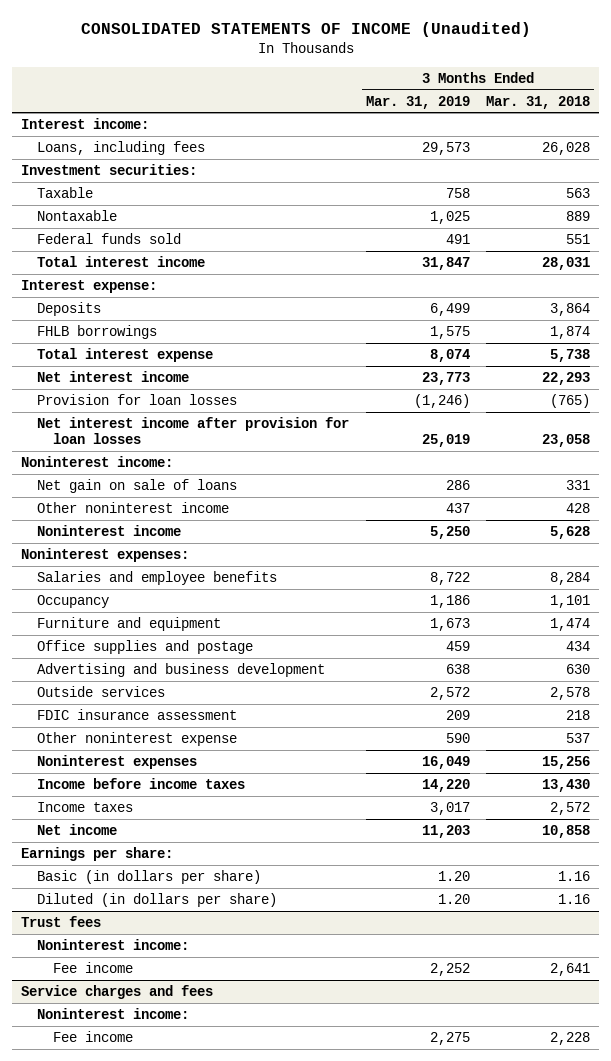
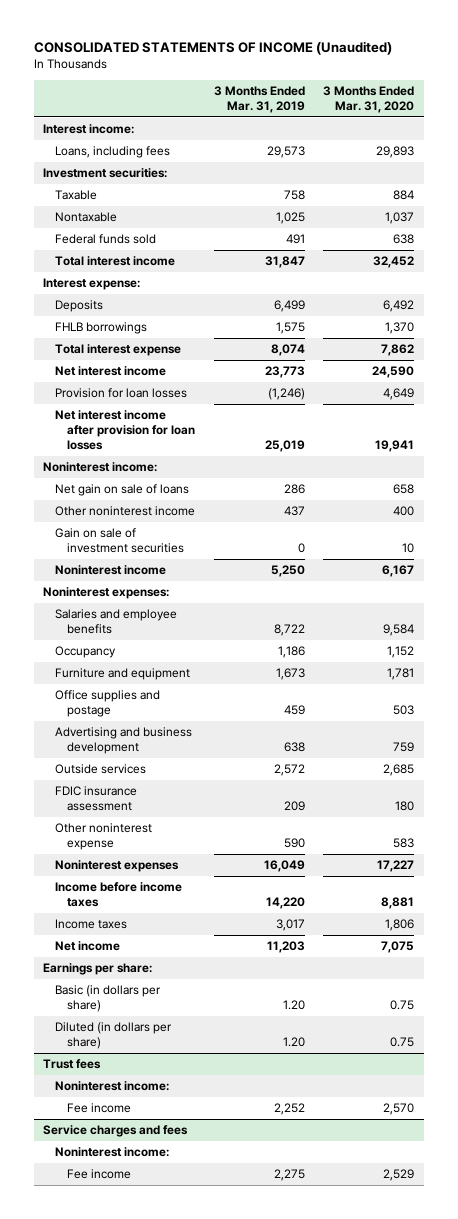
[486,95,591,109] Mar. 31, 2018 -> none
none -> [323,85,415,114] 3 Months Ended Mar. 31, 2020
none -> [55,527,184,554] Gain on sale of investment securities

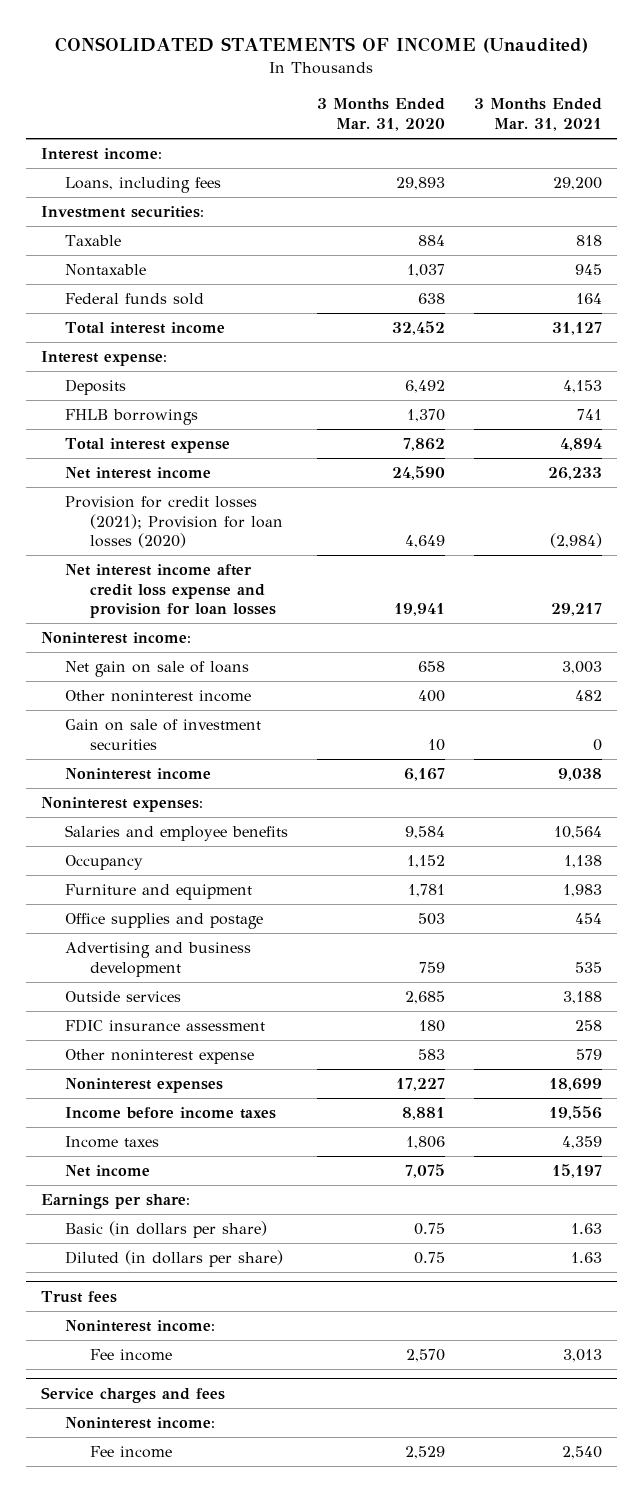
[213,85,305,114] 3 Months Ended Mar. 31, 2019 -> none
none -> [474,98,603,132] 3 Months Ended Mar. 31, 2021
[55,387,188,398] Provision for loan losses -> [65,496,283,549] Provision for credit losses (2021); Provision for loan losses (2020)
[55,409,195,451] Net interest income after provision for loan losses -> [65,564,276,619] Net interest income after credit loss expense and provision for loan losses

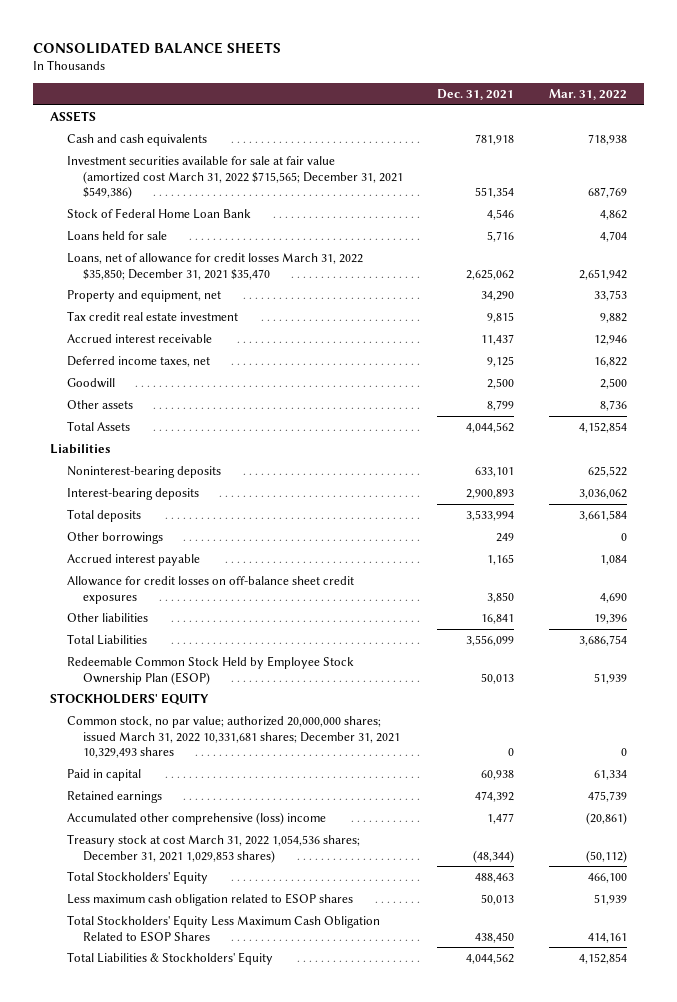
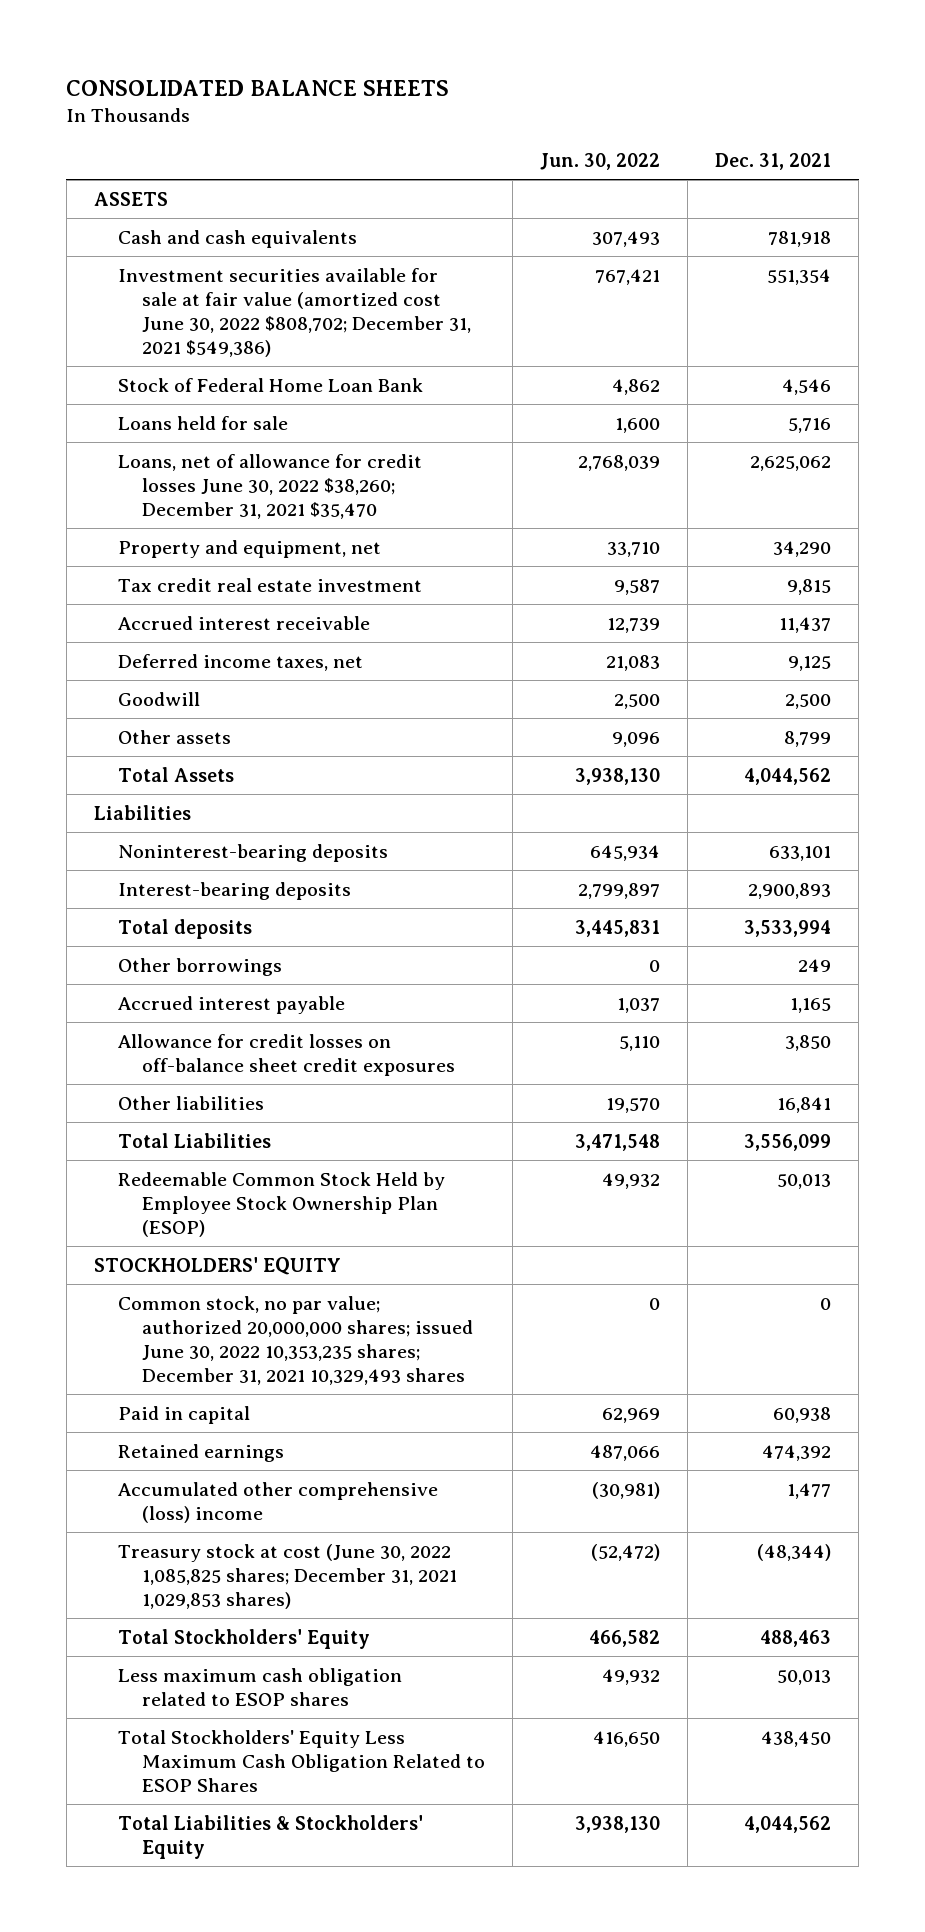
[548,88,627,100] Mar. 31, 2022 -> none
none -> [540,152,661,170] Jun. 30, 2022
[66,156,403,200] Investment securities available for sale at fair value (amortized cost March 31, 2022 $715,565; December 31, 2021 $549,386) -> [117,267,471,357] Investment securities available for sale at fair value (amortized cost June 30, 2022 $808,702; December 31, 2021 $549,386)
[66,253,363,280] Loans, net of allowance for credit losses March 31, 2022 $35,850; December 31, 2021 $35,470 -> [117,453,422,519] Loans, net of allowance for credit losses June 30, 2022 $38,260; December 31, 2021 $35,470
[66,716,400,759] Common stock, no par value; authorized 20,000,000 shares; issued March 31, 2022 10,331,681 shares; December 31, 2021 10,329,493 shares -> [117,1295,473,1385] Common stock, no par value; authorized 20,000,000 shares; issued June 30, 2022 10,353,235 shares; December 31, 2021 10,329,493 shares
[66,834,360,863] Treasury stock at cost March 31, 2022 1,054,536 shares; December 31, 2021 1,029,853 shares) -> [117,1543,457,1609] Treasury stock at cost (June 30, 2022 1,085,825 shares; December 31, 2021 1,029,853 shares)

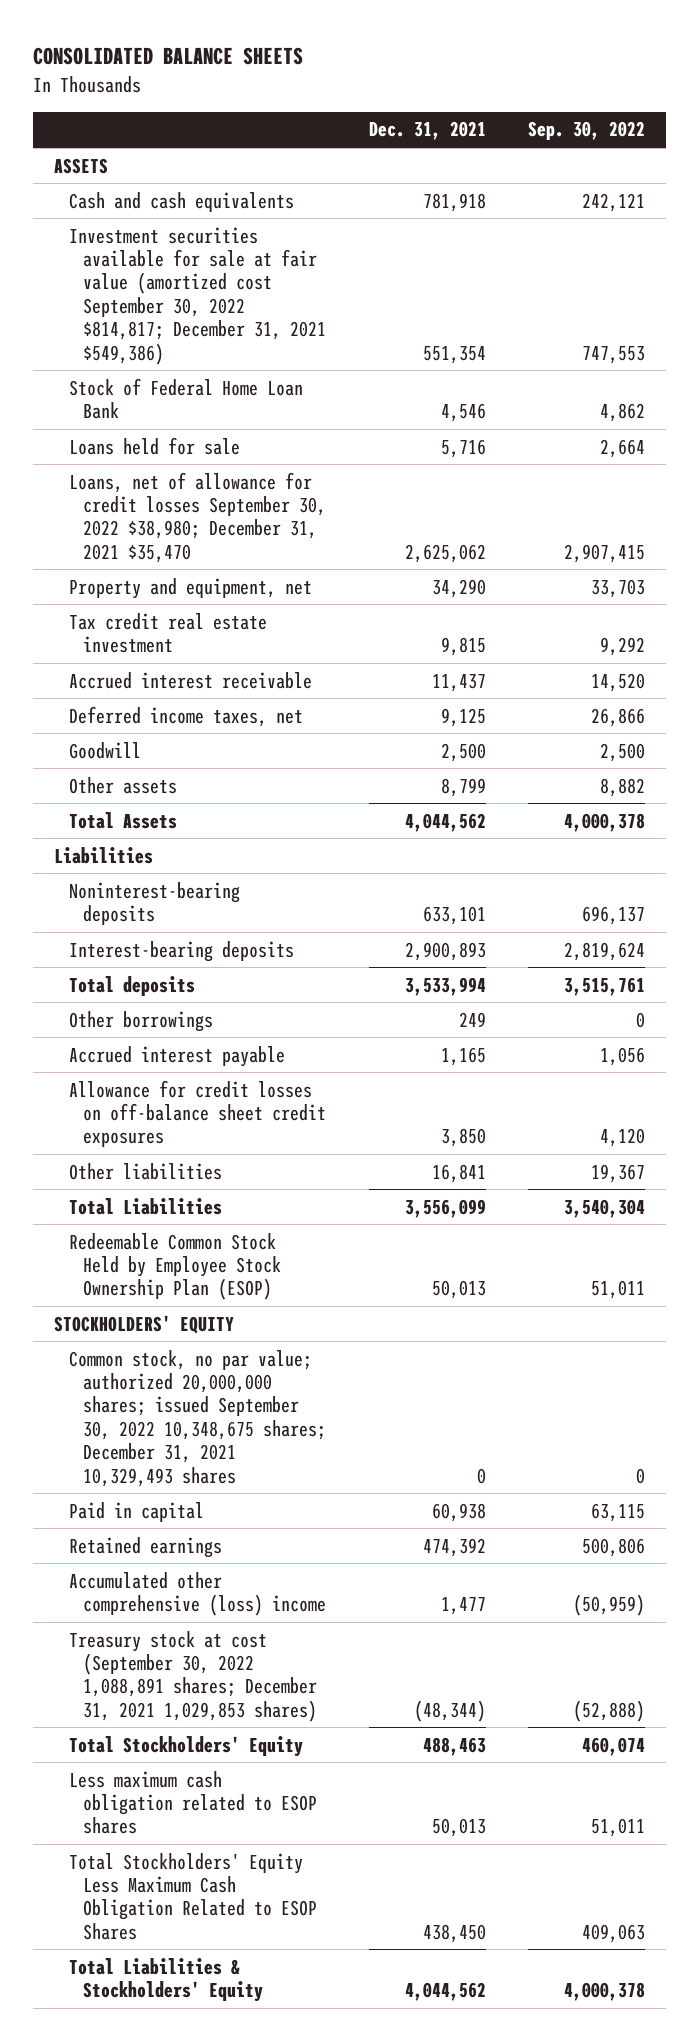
[540,152,661,170] Jun. 30, 2022 -> none
none -> [528,121,646,141] Sep. 30, 2022
[117,267,471,357] Investment securities available for sale at fair value (amortized cost June 30, 2022 $808,702; December 31, 2021 $549,386) -> [68,226,327,365] Investment securities available for sale at fair value (amortized cost September 30, 2022 $814,817; December 31, 2021 $549,386)
[117,453,422,519] Loans, net of allowance for credit losses June 30, 2022 $38,260; December 31, 2021 $35,470 -> [68,471,327,563] Loans, net of allowance for credit losses September 30, 2022 $38,980; December 31, 2021 $35,470
[117,1295,473,1385] Common stock, no par value; authorized 20,000,000 shares; issued June 30, 2022 10,353,235 shares; December 31, 2021 10,329,493 shares -> [68,1349,327,1487] Common stock, no par value; authorized 20,000,000 shares; issued September 30, 2022 10,348,675 shares; December 31, 2021 10,329,493 shares
[117,1543,457,1609] Treasury stock at cost (June 30, 2022 1,085,825 shares; December 31, 2021 1,029,853 shares) -> [68,1630,318,1722] Treasury stock at cost (September 30, 2022 1,088,891 shares; December 31, 2021 1,029,853 shares)

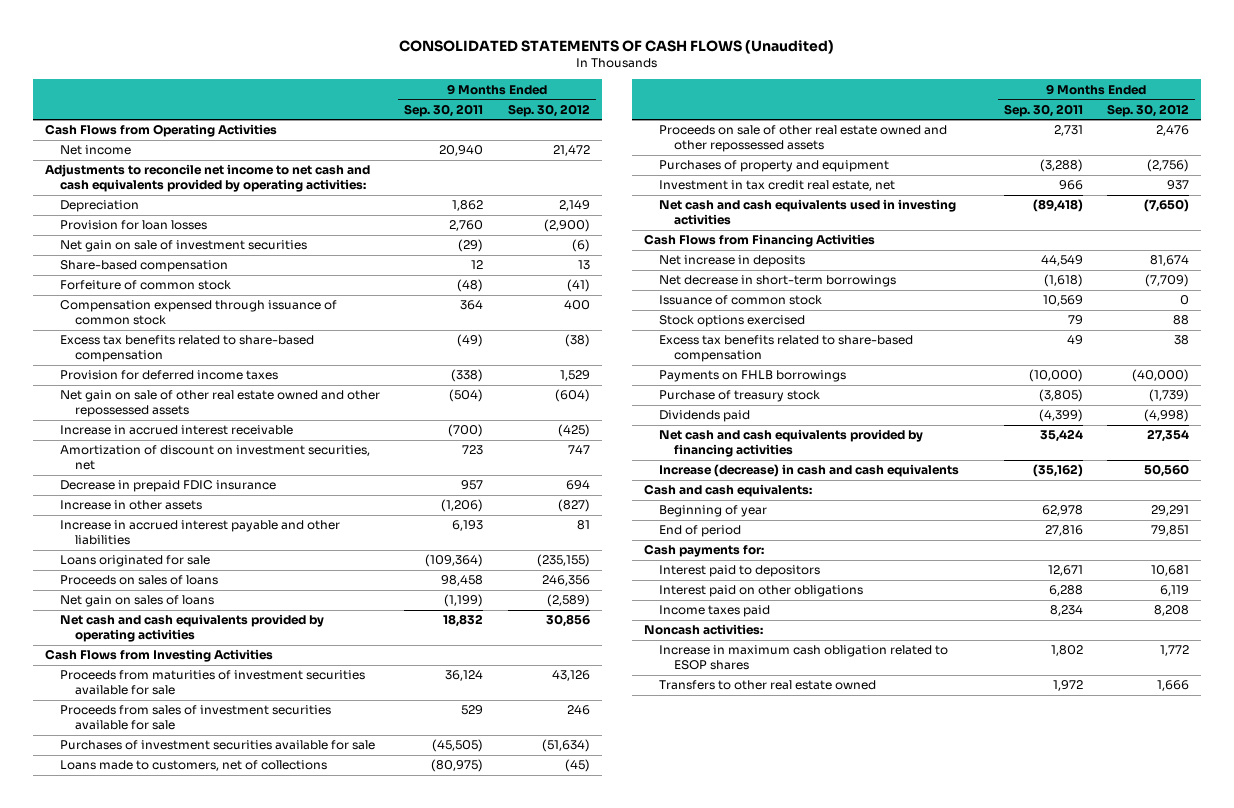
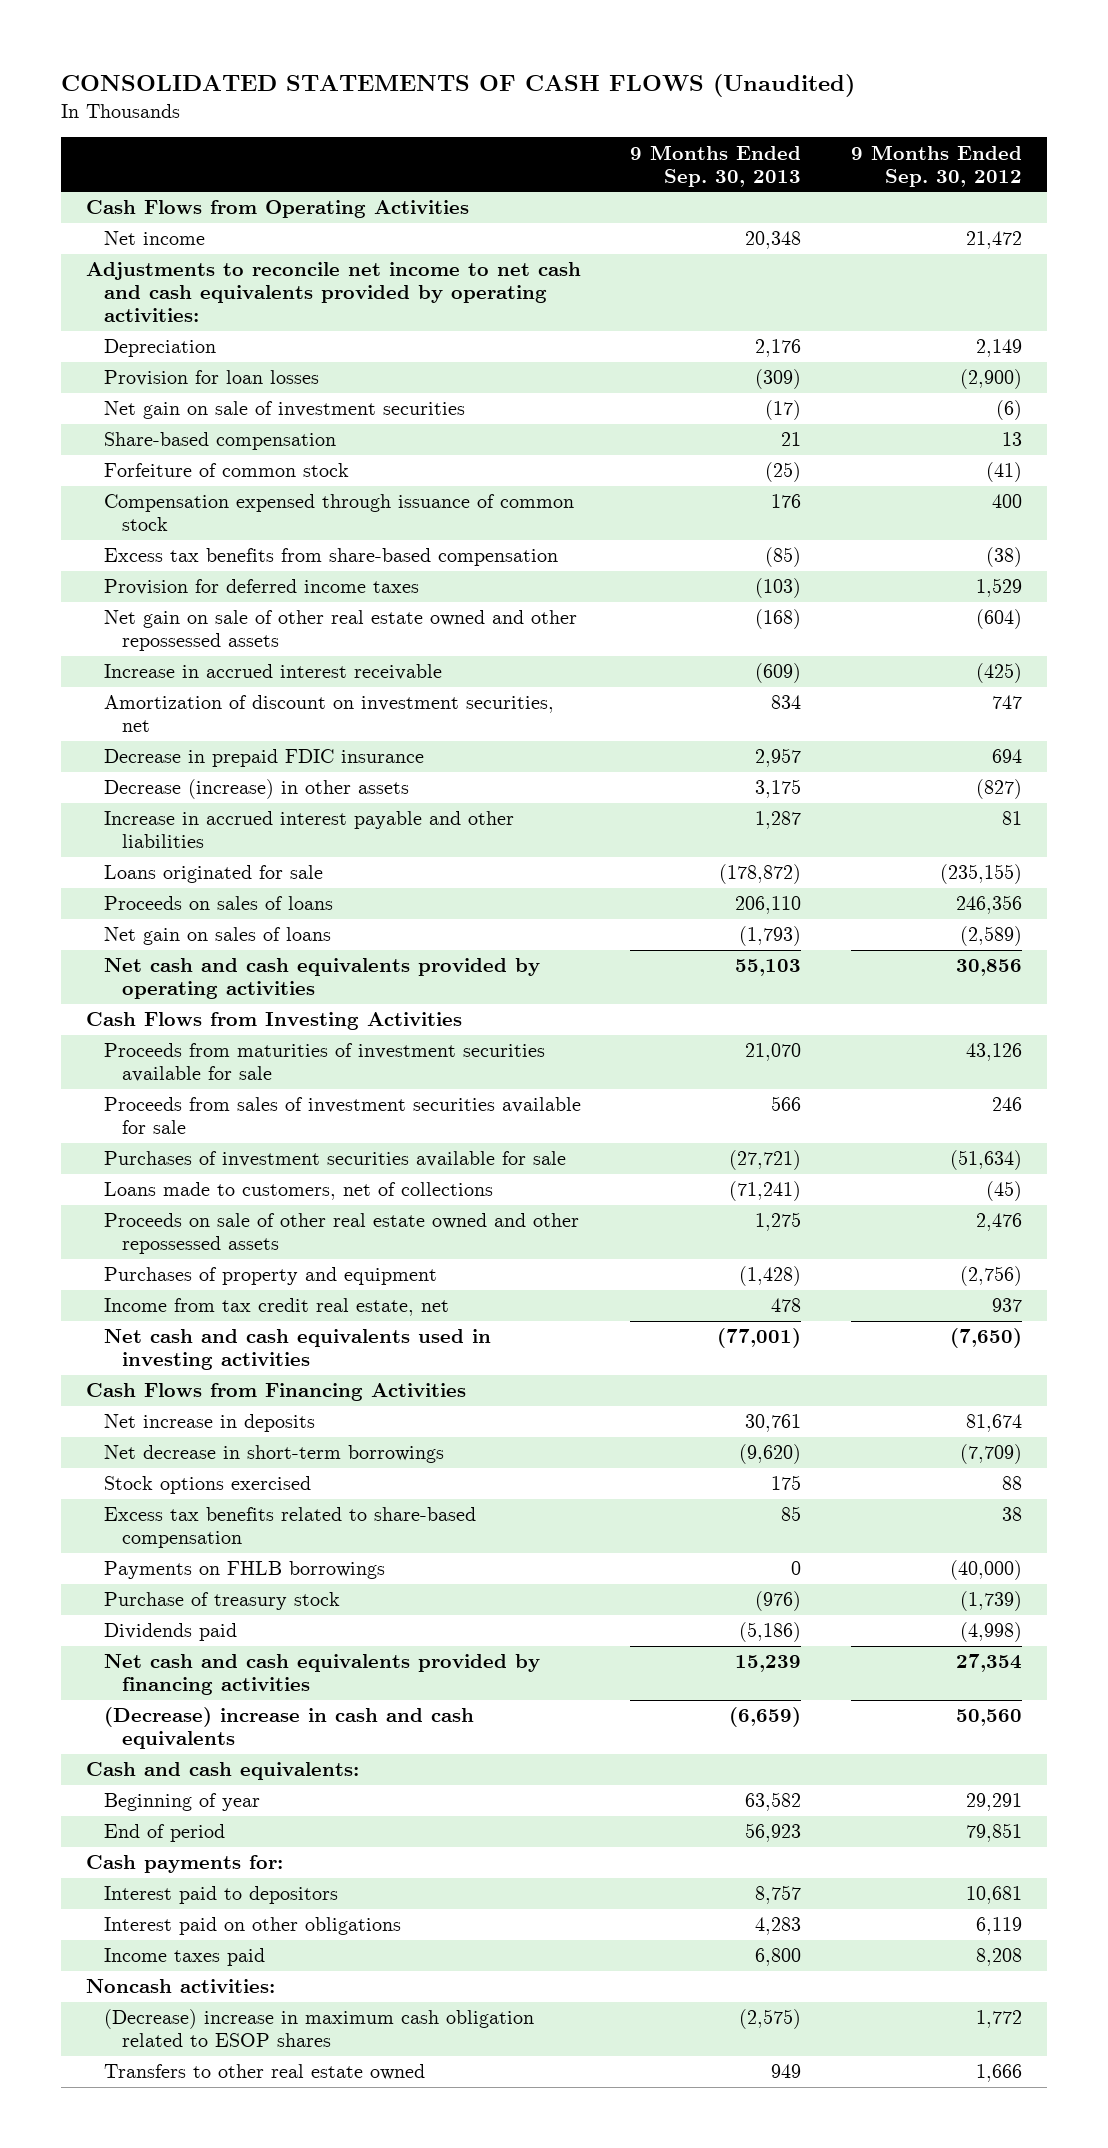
[404,103,484,117] Sep. 30, 2011 -> none
none -> [630,144,802,187] 9 Months Ended Sep. 30, 2013
[59,335,314,363] Excess tax benefits related to share-based compensation -> [103,548,558,567] Excess tax benefits from share-based compensation
[59,500,202,511] Increase in other assets -> [103,779,409,800] Decrease (increase) in other assets
[659,180,896,192] Investment in tax credit real estate, net -> [103,1298,449,1317] Income from tax credit real estate, net
[659,295,823,306] Issuance of common stock -> none
[659,464,960,478] Increase (decrease) in cash and cash equivalents -> [103,1707,474,1750] (Decrease) increase in cash and cash equivalents
[659,645,949,671] Increase in maximum cash obligation related to ESOP shares -> [103,2009,534,2048] (Decrease) increase in maximum cash obligation related to ESOP shares

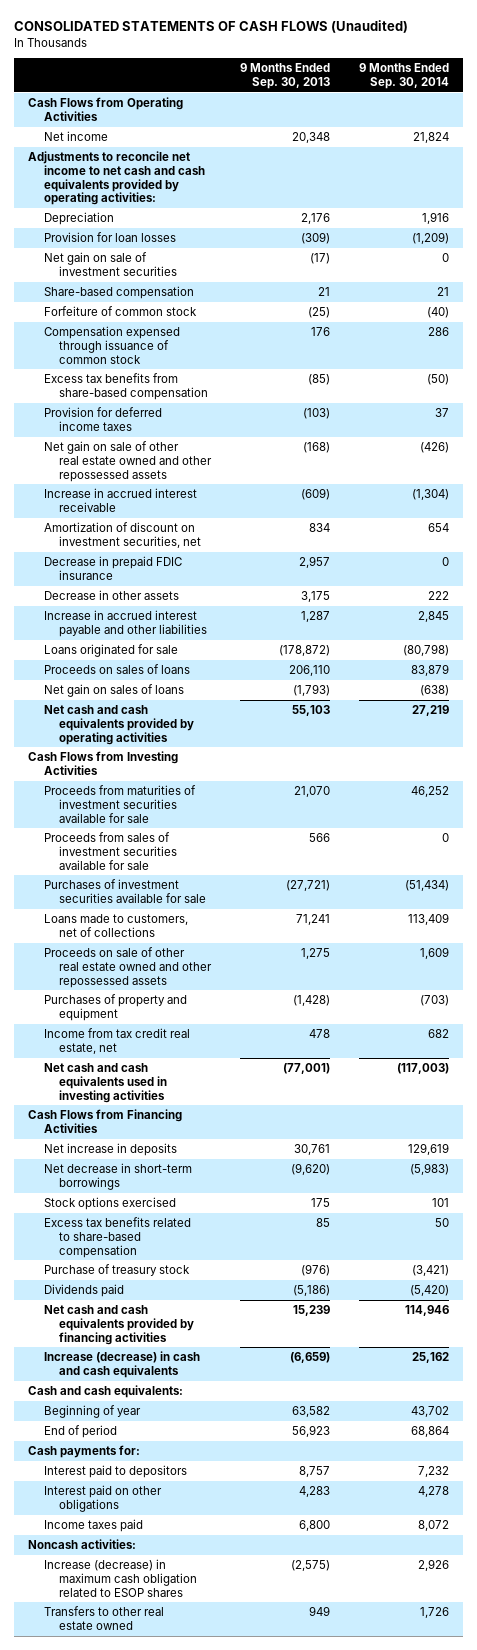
[850,144,1022,187] 9 Months Ended Sep. 30, 2012 -> none
none -> [358,63,449,89] 9 Months Ended Sep. 30, 2014
[103,779,409,800] Decrease (increase) in other assets -> [43,590,179,601] Decrease in other assets
[729,1181,802,1202] (71,241) -> [296,914,331,926] 71,241
[103,1561,385,1580] Payments on FHLB borrowings -> none
[103,1707,474,1750] (Decrease) increase in cash and cash equivalents -> [43,1351,200,1378] Increase (decrease) in cash and cash equivalents
[103,2009,534,2048] (Decrease) increase in maximum cash obligation related to ESOP shares -> [43,1559,198,1597] Increase (decrease) in maximum cash obligation related to ESOP shares

